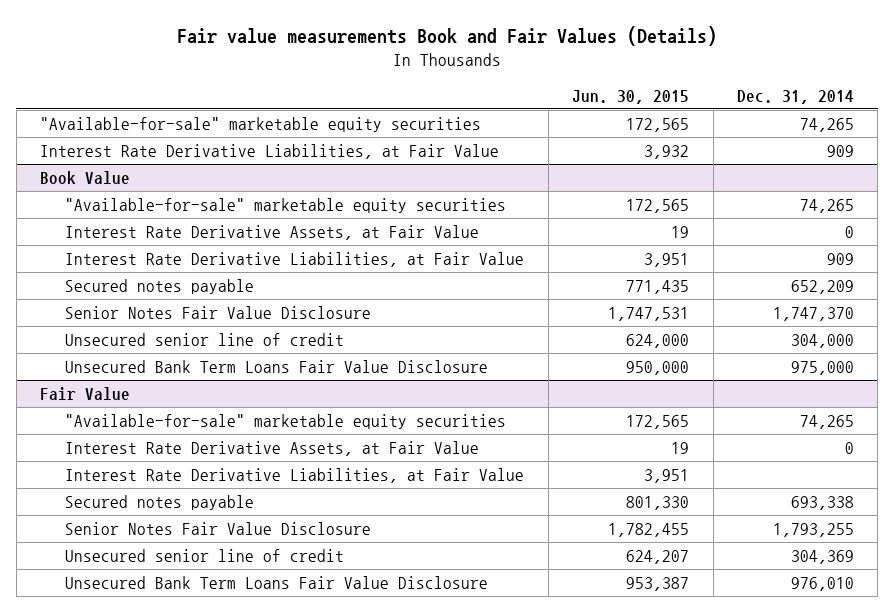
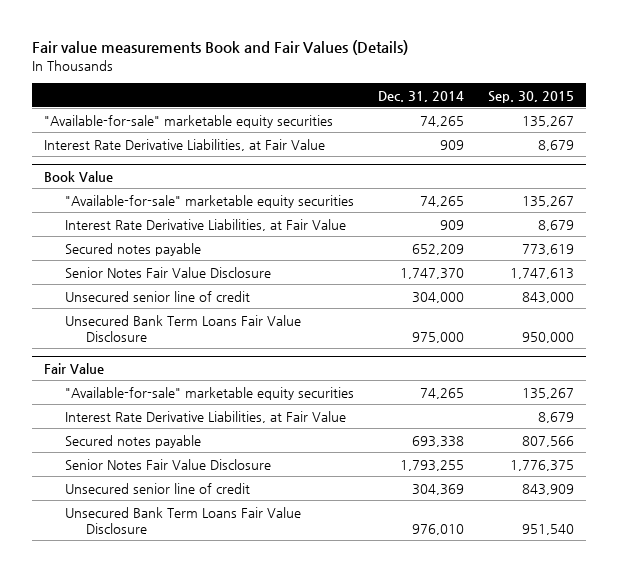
[572,89,690,104] Jun. 30, 2015 -> none
none -> [488,90,575,103] Sep. 30, 2015
[65,224,480,240] Interest Rate Derivative Assets, at Fair Value -> none
[65,440,480,456] Interest Rate Derivative Assets, at Fair Value -> none

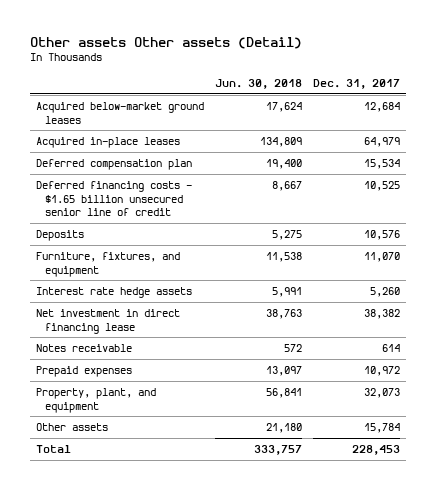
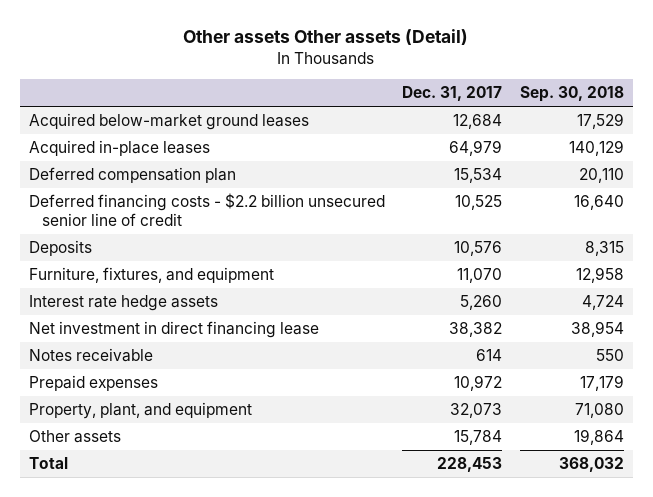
[214,78,302,89] Jun. 30, 2018 -> none
none -> [520,86,625,103] Sep. 30, 2018
[35,180,192,217] Deferred financing costs - $1.65 billion unsecured senior line of credit -> [28,192,385,227] Deferred financing costs - $2.2 billion unsecured senior line of credit

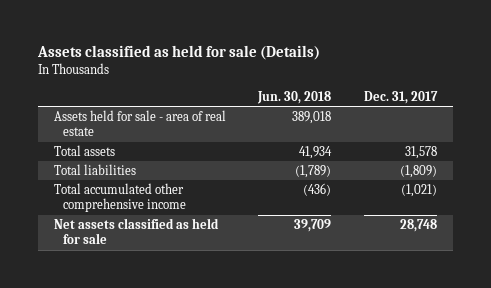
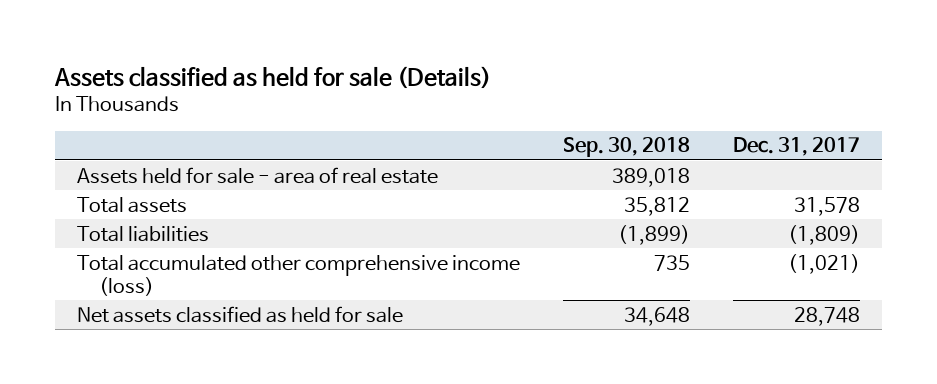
[257,90,332,104] Jun. 30, 2018 -> none
none -> [562,137,690,158] Sep. 30, 2018
[54,182,186,213] Total accumulated other comprehensive income -> [76,254,520,296] Total accumulated other comprehensive income (loss)

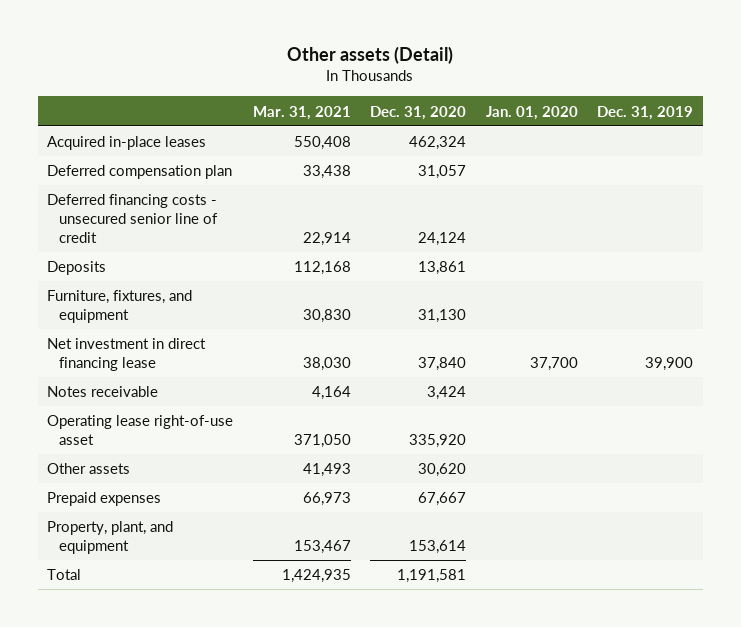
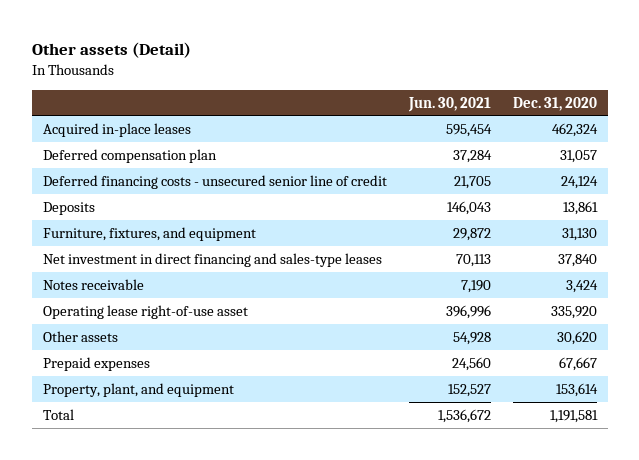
[252,105,351,120] Mar. 31, 2021 -> none
[485,105,578,120] Jan. 01, 2020 -> none
[597,105,694,120] Dec. 31, 2019 -> none
none -> [407,96,491,112] Jun. 30, 2021
[47,338,207,371] Net investment in direct financing lease -> [42,252,382,267] Net investment in direct financing and sales-type leases

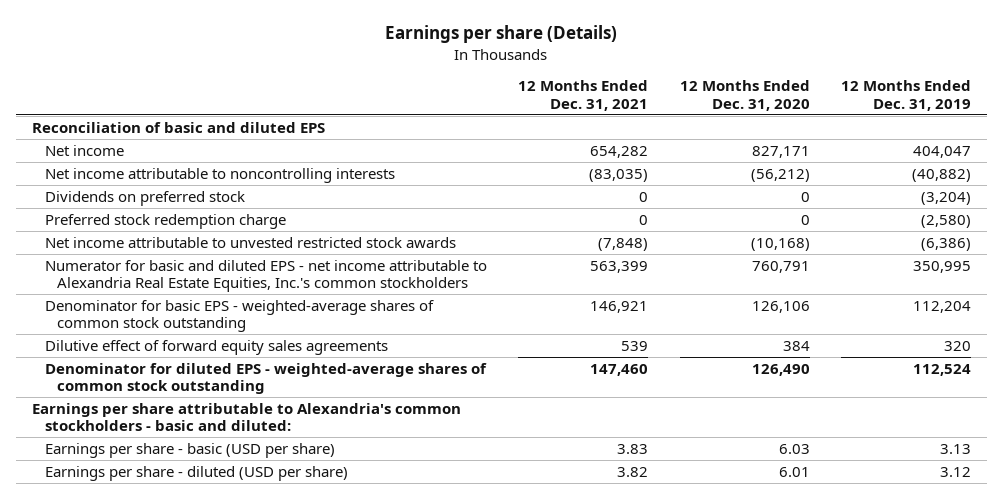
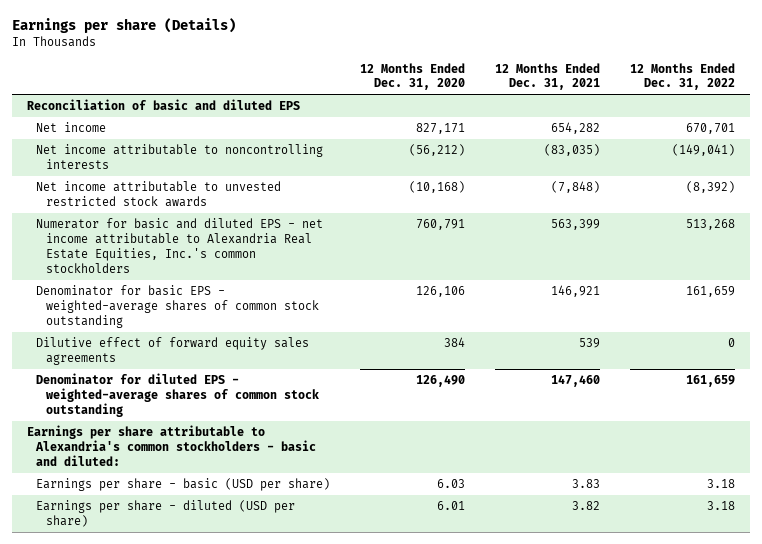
[841,80,972,111] 12 Months Ended Dec. 31, 2019 -> none
none -> [629,62,735,91] 12 Months Ended Dec. 31, 2022
[44,190,245,206] Dividends on preferred stock -> none
[44,213,286,229] Preferred stock redemption charge -> none

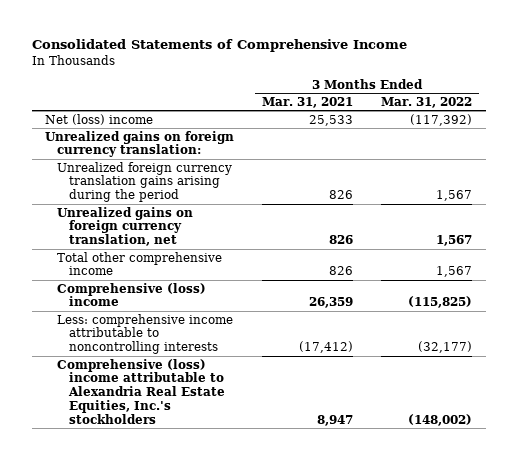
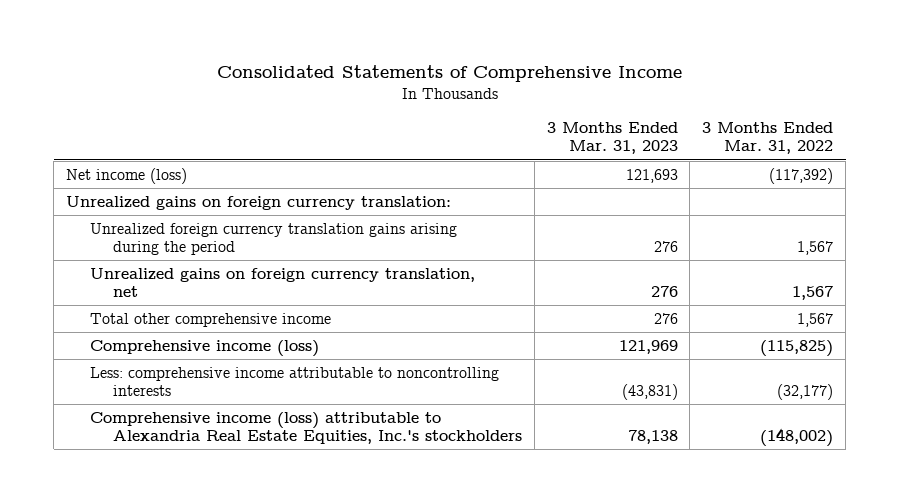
[262,96,354,108] Mar. 31, 2021 -> none
none -> [546,122,678,155] 3 Months Ended Mar. 31, 2023
[45,113,154,125] Net (loss) income -> [66,167,188,184] Net income (loss)
[57,282,207,307] Comprehensive (loss) income -> [89,339,319,357] Comprehensive income (loss)
[57,358,225,424] Comprehensive (loss) income attributable to Alexandria Real Estate Equities, Inc.'s stockholders -> [89,411,522,445] Comprehensive income (loss) attributable to Alexandria Real Estate Equities, Inc.'s stockholders

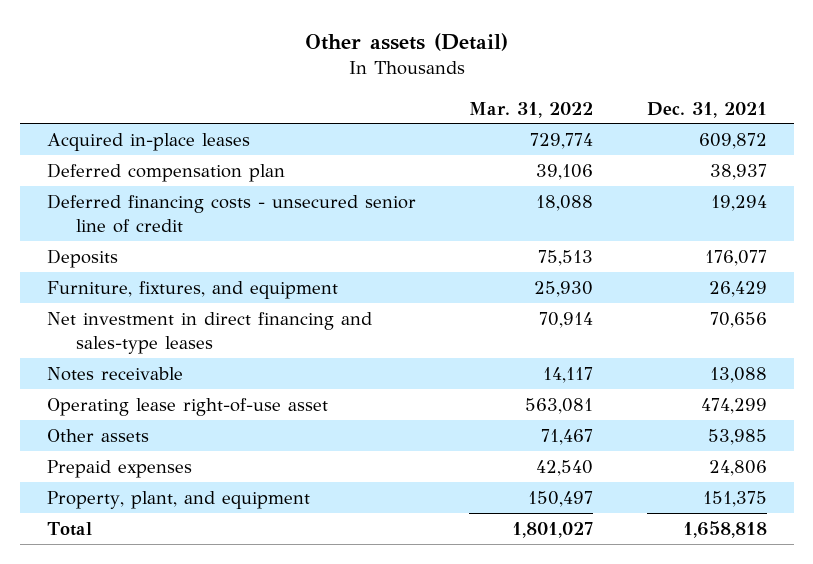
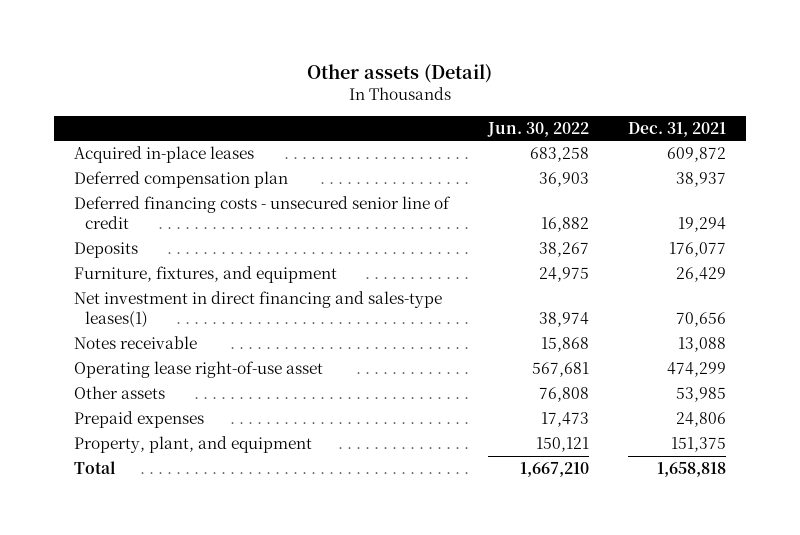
[469,101,594,118] Mar. 31, 2022 -> none
none -> [487,121,590,137] Jun. 30, 2022
[46,311,372,354] Net investment in direct financing and sales-type leases -> [74,291,443,329] Net investment in direct financing and sales-type leases(1)

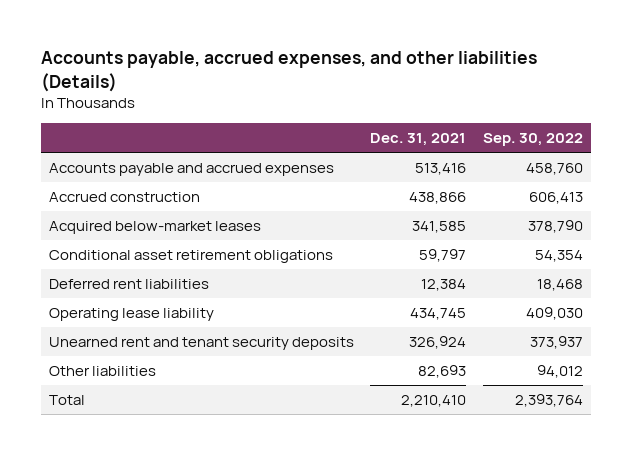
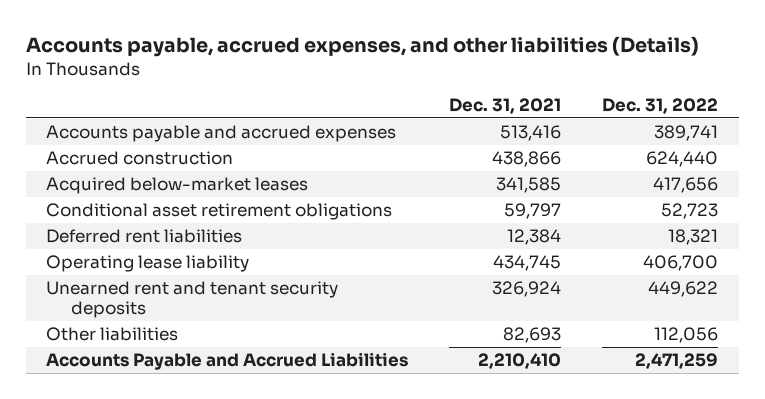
[482,132,583,146] Sep. 30, 2022 -> none
none -> [602,98,719,115] Dec. 31, 2022
[49,395,86,406] Total -> [46,352,409,371] Accounts Payable and Accrued Liabilities

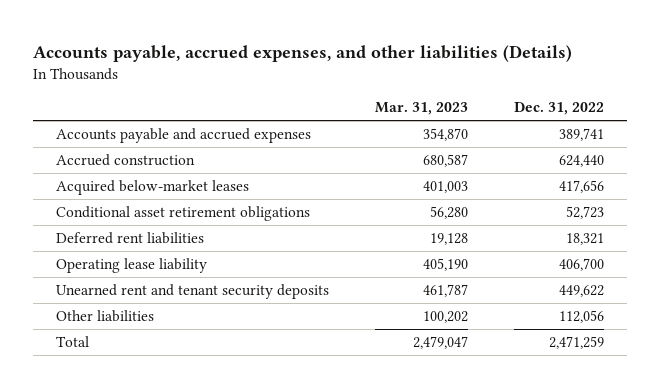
[449,98,562,115] Dec. 31, 2021 -> none
none -> [375,102,469,116] Mar. 31, 2023
[46,352,409,371] Accounts Payable and Accrued Liabilities -> [56,336,90,348] Total

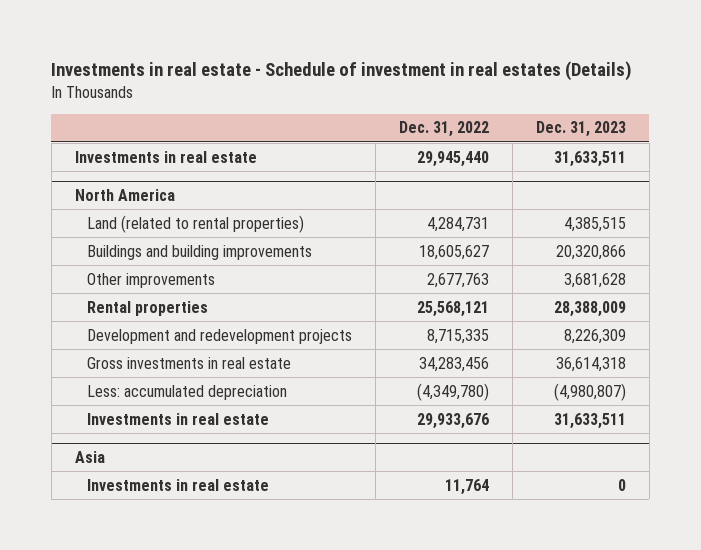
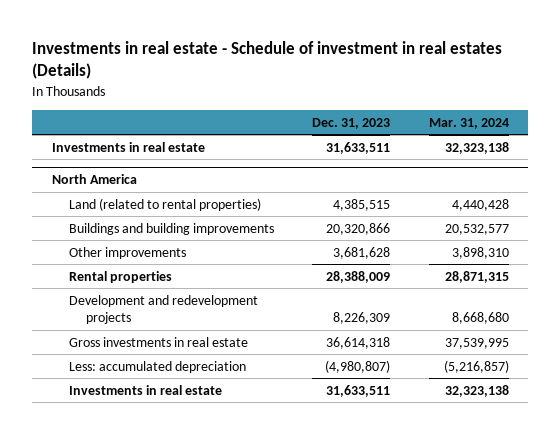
[398,121,489,138] Dec. 31, 2022 -> none
none -> [428,117,509,129] Mar. 31, 2024
[74,450,105,463] Asia -> none
[87,478,270,491] Investments in real estate -> none

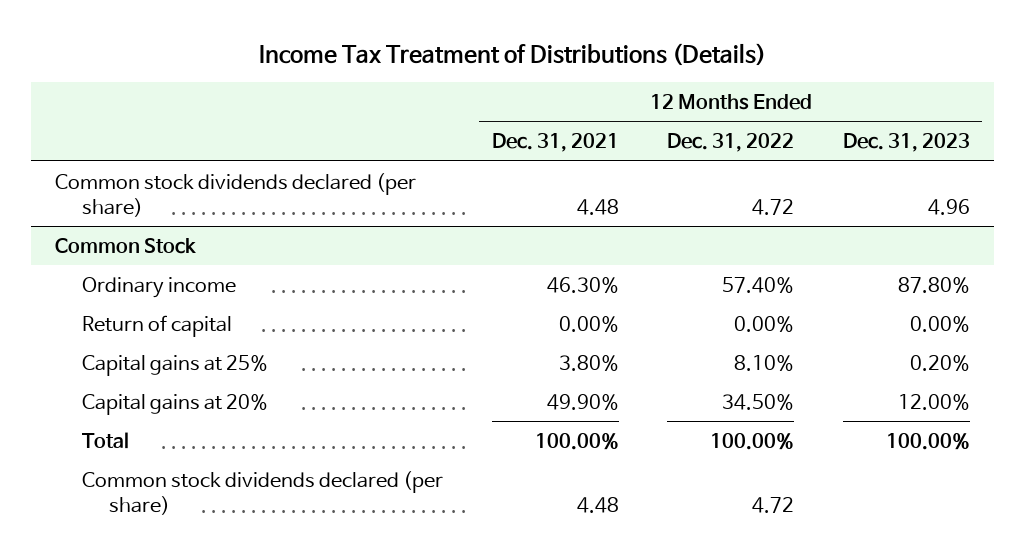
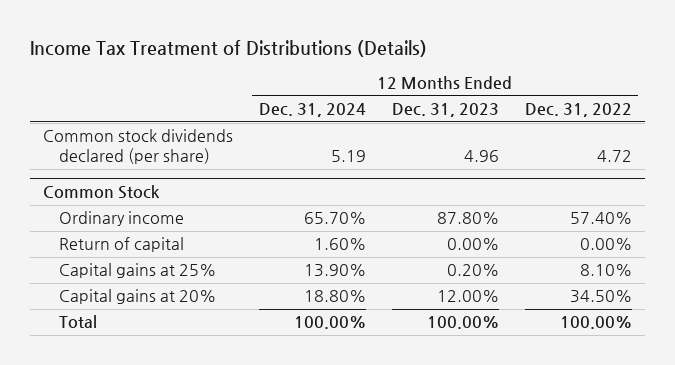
[491,133,619,153] Dec. 31, 2021 -> none
none -> [258,103,366,118] Dec. 31, 2024
[82,470,444,515] Common stock dividends declared (per share) -> none

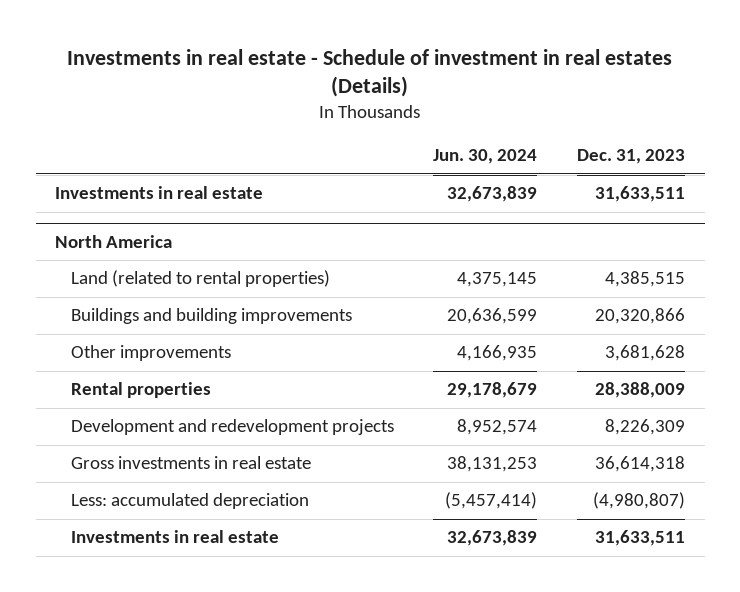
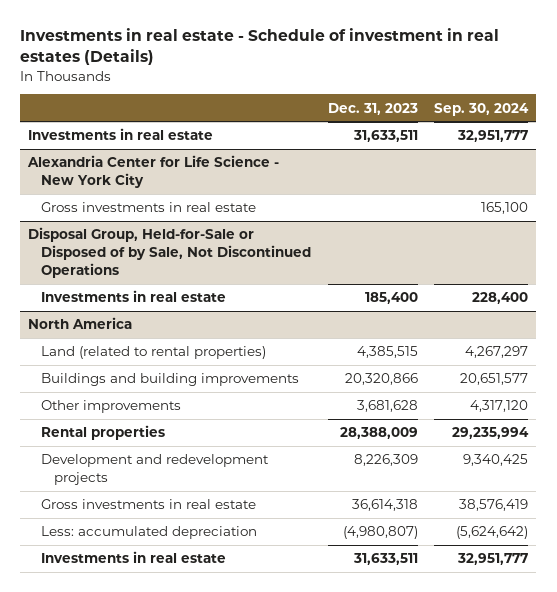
[433,149,538,165] Jun. 30, 2024 -> none
none -> [434,102,530,116] Sep. 30, 2024
none -> [27,155,280,188] Alexandria Center for Life Science - New York City
none -> [41,202,257,213] Gross investments in real estate
none -> [28,227,312,278] Disposal Group, Held-for-Sale or Disposed of by Sale, Not Discontinued Operations
none -> [41,290,227,303] Investments in real estate

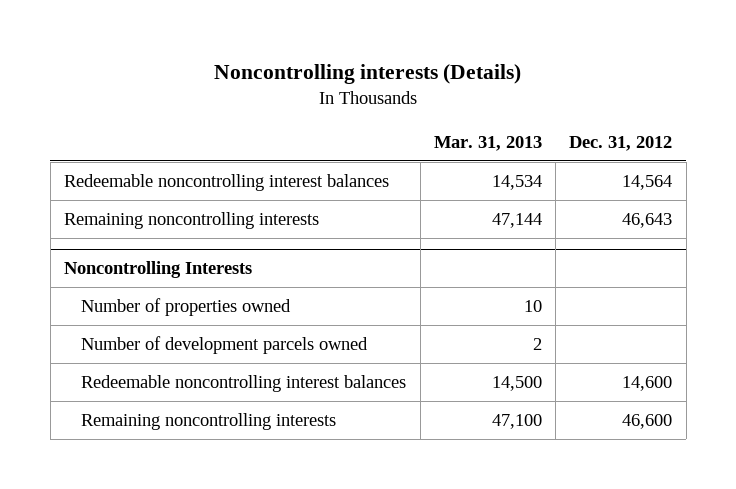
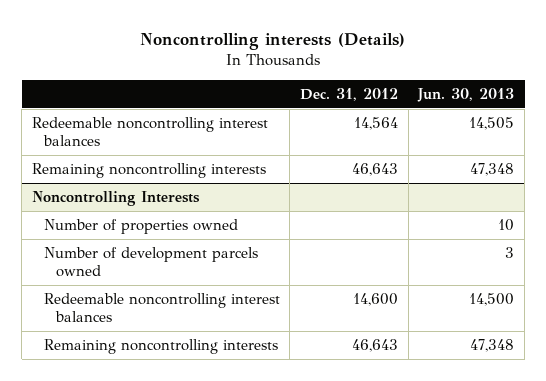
[433,136,542,152] Mar. 31, 2013 -> none
none -> [417,87,515,102] Jun. 30, 2013
[622,413,673,429] 46,600 -> [352,339,399,353] 46,643

